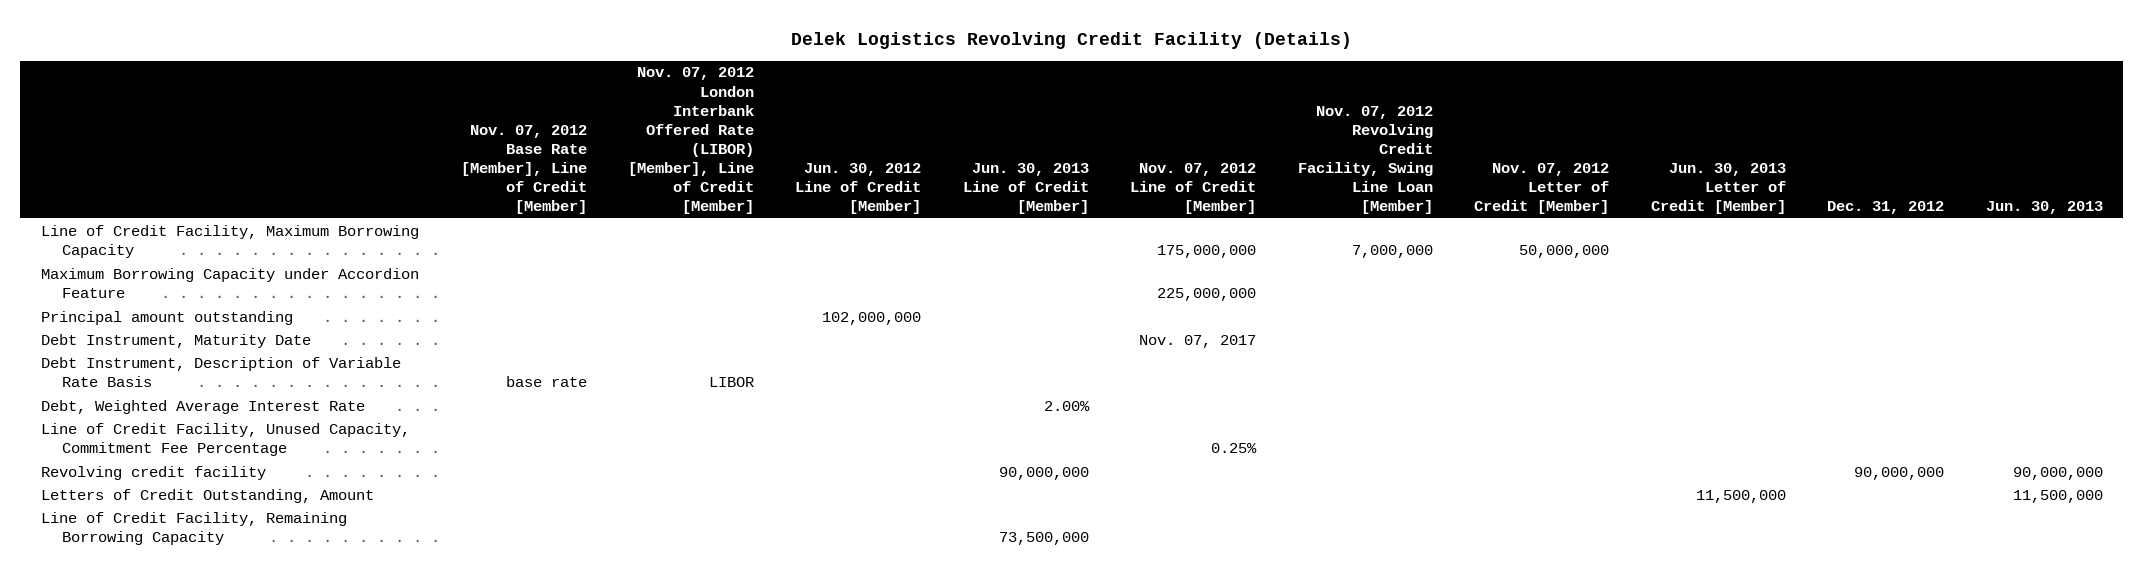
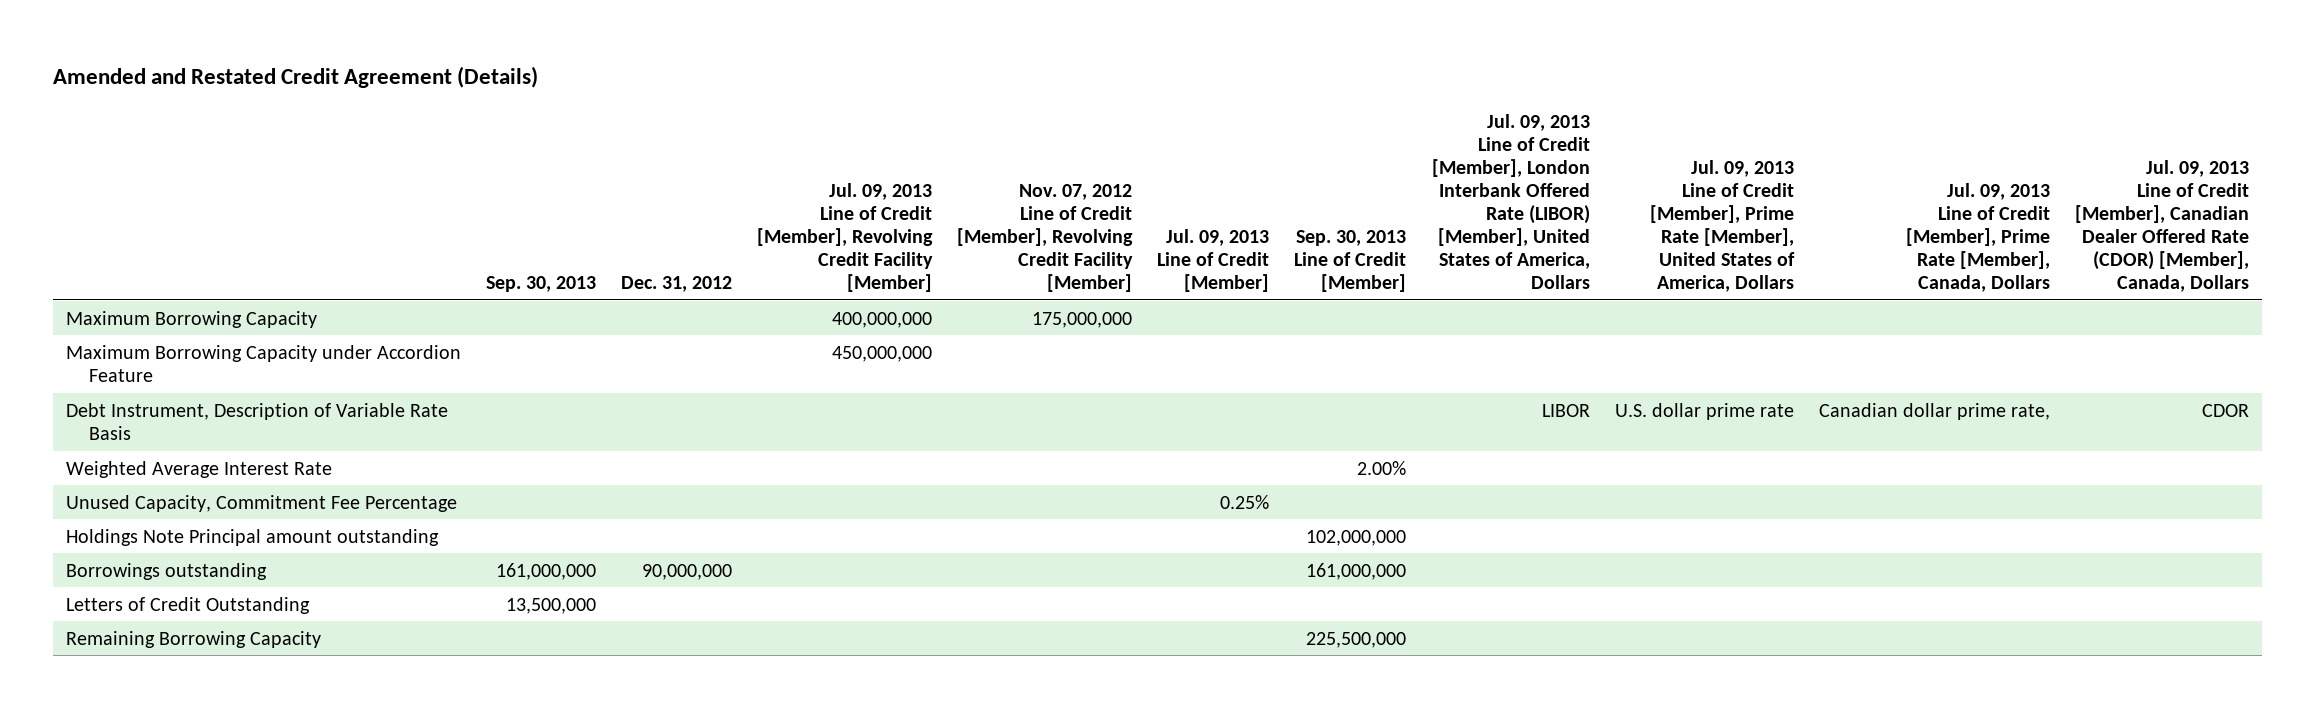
[790,31,1352,49] Delek Logistics Revolving Credit Facility (Details) -> [53,66,539,89] Amended and Restated Credit Agreement (Details)
[460,124,587,215] Nov. 07, 2012 Base Rate [Member], Line of Credit [Member] -> none
[627,67,754,215] Nov. 07, 2012 London Interbank Offered Rate (LIBOR) [Member], Line of Credit [Member] -> none
[795,162,922,215] Jun. 30, 2012 Line of Credit [Member] -> none
[962,162,1089,215] Jun. 30, 2013 Line of Credit [Member] -> none
[1130,162,1257,215] Nov. 07, 2012 Line of Credit [Member] -> none
[1297,105,1433,215] Nov. 07, 2012 Revolving Credit Facility, Swing Line Loan [Member] -> none
[1474,162,1610,215] Nov. 07, 2012 Letter of Credit [Member] -> none
[1650,162,1786,215] Jun. 30, 2013 Letter of Credit [Member] -> none
[1985,201,2103,215] Jun. 30, 2013 -> none
none -> [485,276,596,293] Sep. 30, 2013
none -> [757,182,934,293] Jul. 09, 2013 Line of Credit [Member], Revolving Credit Facility [Member]
none -> [957,183,1134,293] Nov. 07, 2012 Line of Credit [Member], Revolving Credit Facility [Member]
none -> [1157,228,1270,293] Jul. 09, 2013 Line of Credit [Member]
none -> [1294,229,1407,293] Sep. 30, 2013 Line of Credit [Member]
none -> [1431,113,1590,290] Jul. 09, 2013 Line of Credit [Member], London Interbank Offered Rate (LIBOR) [Member], United States of America, Dollars
none -> [1649,159,1795,293] Jul. 09, 2013 Line of Credit [Member], Prime Rate [Member], United States of America, Dollars
none -> [1905,182,2050,293] Jul. 09, 2013 Line of Credit [Member], Prime Rate [Member], Canada, Dollars
none -> [2074,159,2249,293] Jul. 09, 2013 Line of Credit [Member], Canadian Dealer Offered Rate (CDOR) [Member], Canada, Dollars
[41,224,420,259] Line of Credit Facility, Maximum Borrowing Capacity -> [65,310,317,328] Maximum Borrowing Capacity
[41,310,294,325] Principal amount outstanding -> none
[41,333,312,348] Debt Instrument, Maturity Date -> none
[41,399,366,414] Debt, Weighted Average Interest Rate -> [65,460,332,478] Weighted Average Interest Rate
[41,422,411,457] Line of Credit Facility, Unused Capacity, Commitment Fee Percentage -> [65,494,457,512] Unused Capacity, Commitment Fee Percentage
none -> [65,528,439,546] Holdings Note Principal amount outstanding
[41,465,267,480] Revolving credit facility -> [65,562,267,580] Borrowings outstanding
[41,488,375,503] Letters of Credit Outstanding, Amount -> [65,596,310,614] Letters of Credit Outstanding
[41,511,348,546] Line of Credit Facility, Remaining Borrowing Capacity -> [65,630,321,648] Remaining Borrowing Capacity

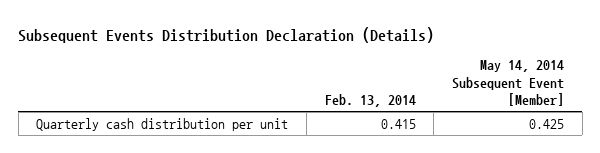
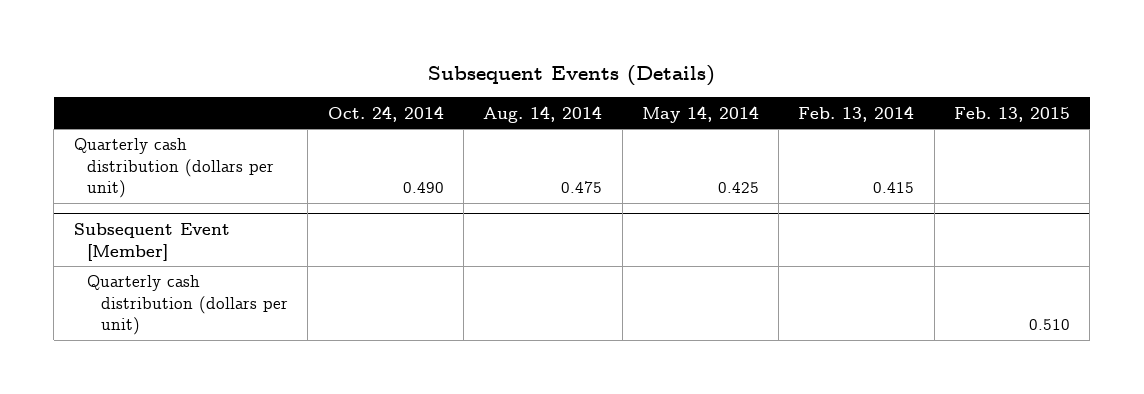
[18,26,435,43] Subsequent Events Distribution Declaration (Details) -> [427,65,715,87] Subsequent Events (Details)
[451,60,564,106] May 14, 2014 Subsequent Event [Member] -> none
none -> [327,105,444,122] Oct. 24, 2014
none -> [483,105,603,123] Aug. 14, 2014
none -> [641,105,759,123] May 14, 2014
none -> [954,106,1071,122] Feb. 13, 2015
[36,118,289,132] Quarterly cash distribution per unit -> [73,138,275,199] Quarterly cash distribution (dollars per unit)
none -> [73,223,230,261] Subsequent Event [Member]
none -> [87,275,289,336] Quarterly cash distribution (dollars per unit)

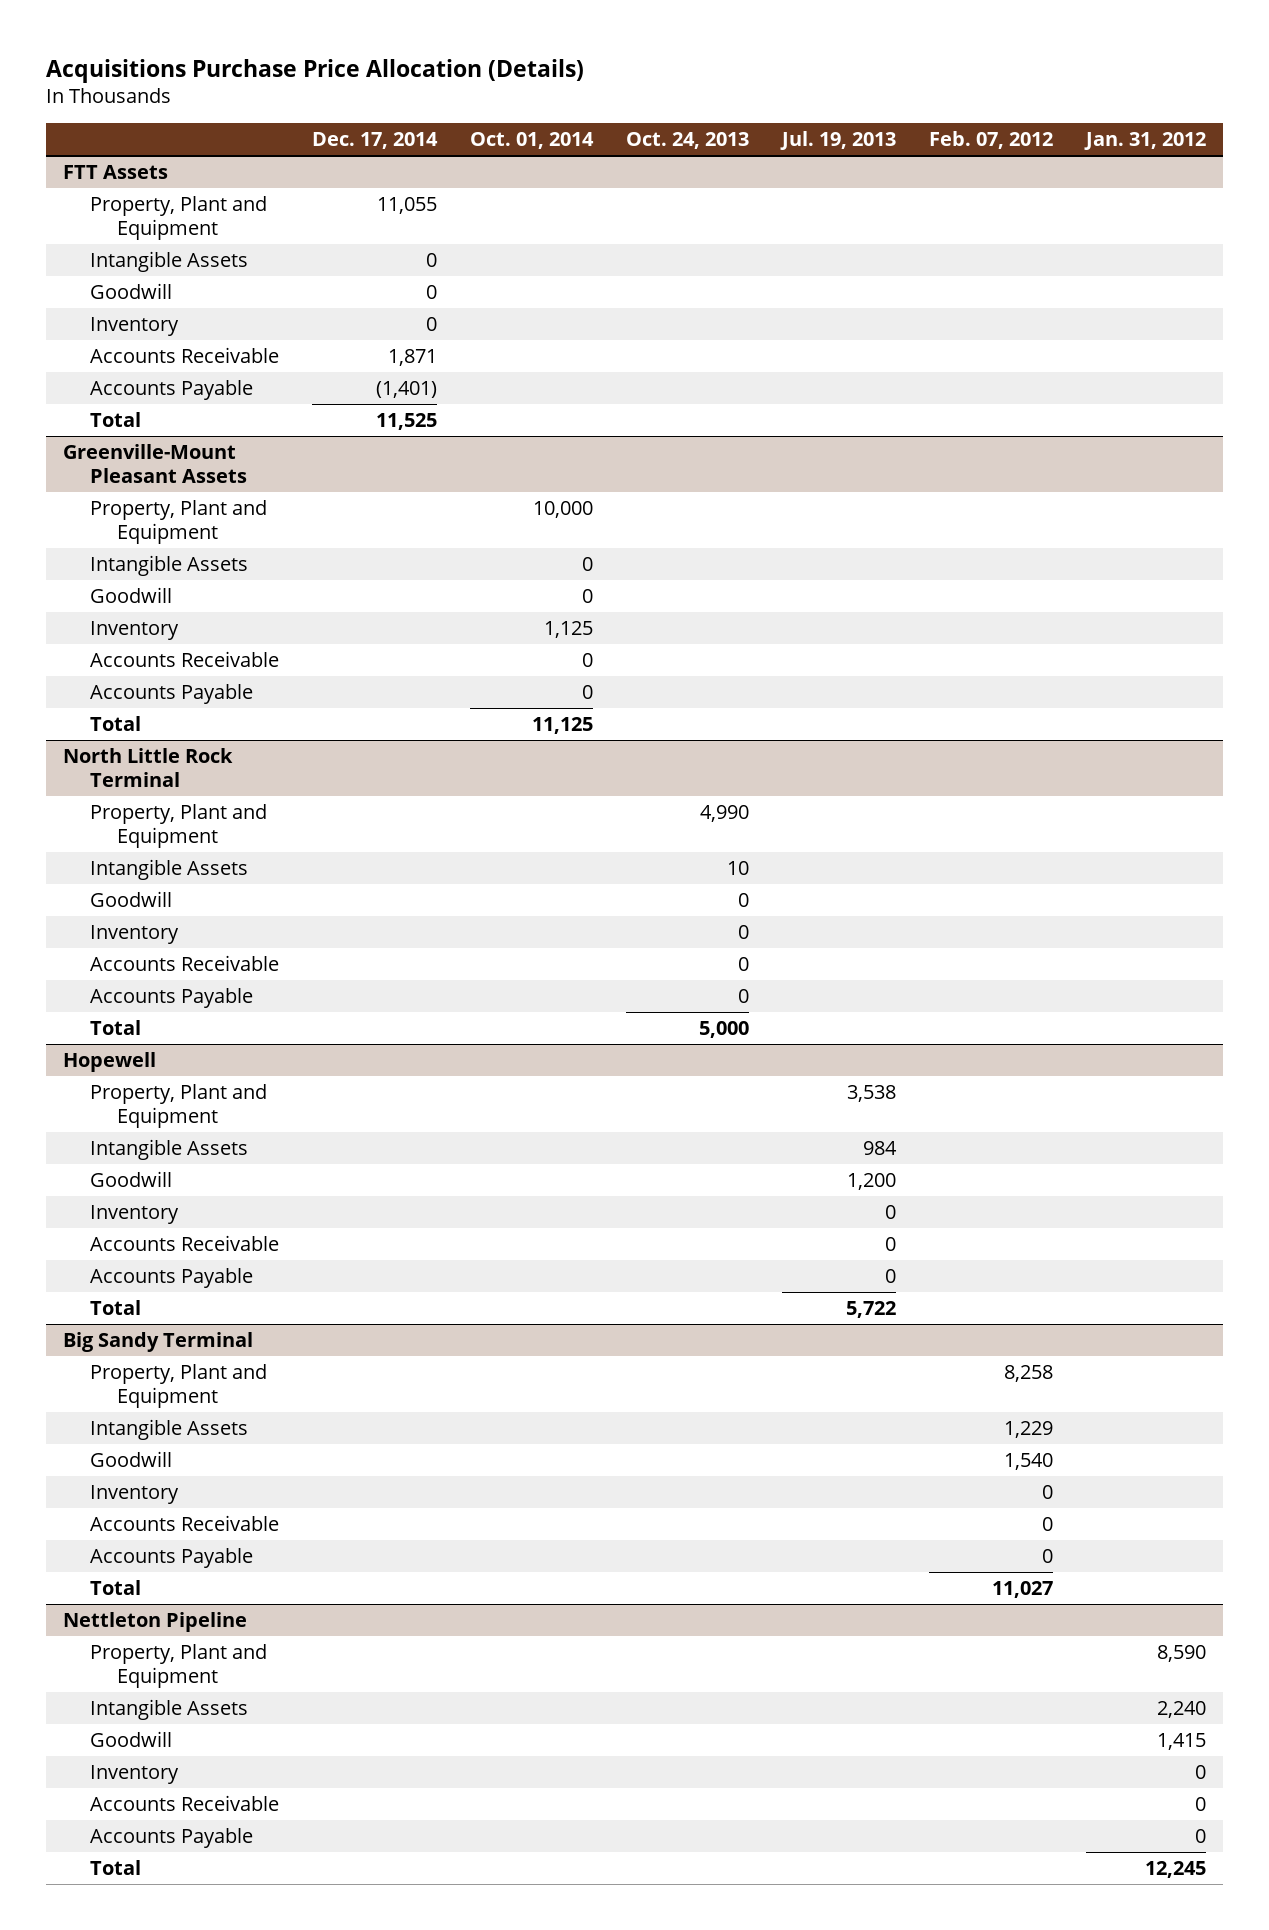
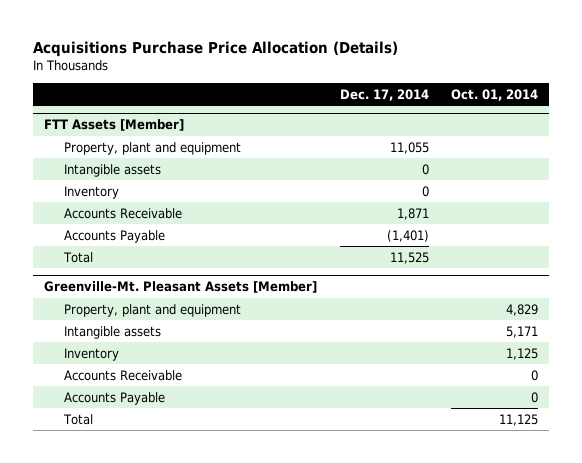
[626,132,750,150] Oct. 24, 2013 -> none
[780,131,897,151] Jul. 19, 2013 -> none
[929,131,1054,150] Feb. 07, 2012 -> none
[1084,132,1207,151] Jan. 31, 2012 -> none
[90,283,173,300] Goodwill -> none
[62,165,168,180] FTT Assets -> [44,119,185,132] FTT Assets [Member]
[90,196,268,241] Property, Plant and Equipment -> [63,141,241,155] Property, plant and equipment
[90,251,249,273] Intangible Assets -> [63,163,161,177] Intangible assets
[90,587,173,604] Goodwill -> none
[62,444,248,484] Greenville-Mount Pleasant Assets -> [44,281,318,294] Greenville-Mt. Pleasant Assets [Member]
[90,500,268,545] Property, Plant and Equipment -> [63,303,241,317] Property, plant and equipment
[533,501,594,519] 10,000 -> [505,303,538,316] 4,829
[90,555,249,577] Intangible Assets -> [63,325,161,339] Intangible assets
[582,557,594,572] 0 -> [505,325,538,338] 5,171
[62,748,233,788] North Little Rock Terminal -> none
[90,804,268,849] Property, Plant and Equipment -> none
[90,859,249,881] Intangible Assets -> none
[90,891,173,908] Goodwill -> none
[90,925,180,945] Inventory -> none
[90,955,280,972] Accounts Receivable -> none
[90,988,254,1009] Accounts Payable -> none
[90,1020,142,1036] Total -> none
[62,1052,156,1073] Hopewell -> none
[90,1084,268,1129] Property, Plant and Equipment -> none
[90,1139,249,1161] Intangible Assets -> none
[90,1171,173,1188] Goodwill -> none
[90,1205,180,1225] Inventory -> none
[90,1235,280,1252] Accounts Receivable -> none
[90,1268,254,1289] Accounts Payable -> none
[90,1300,142,1316] Total -> none
[62,1332,253,1353] Big Sandy Terminal -> none
[90,1364,268,1409] Property, Plant and Equipment -> none
[90,1419,249,1441] Intangible Assets -> none
[90,1451,173,1468] Goodwill -> none
[90,1485,180,1505] Inventory -> none
[90,1515,280,1532] Accounts Receivable -> none
[90,1548,254,1569] Accounts Payable -> none
[90,1580,142,1596] Total -> none
[62,1612,247,1633] Nettleton Pipeline -> none
[90,1644,268,1689] Property, Plant and Equipment -> none
[90,1699,249,1721] Intangible Assets -> none
[90,1731,173,1748] Goodwill -> none
[90,1765,180,1785] Inventory -> none
[90,1795,280,1812] Accounts Receivable -> none
[90,1828,254,1849] Accounts Payable -> none
[90,1860,142,1876] Total -> none

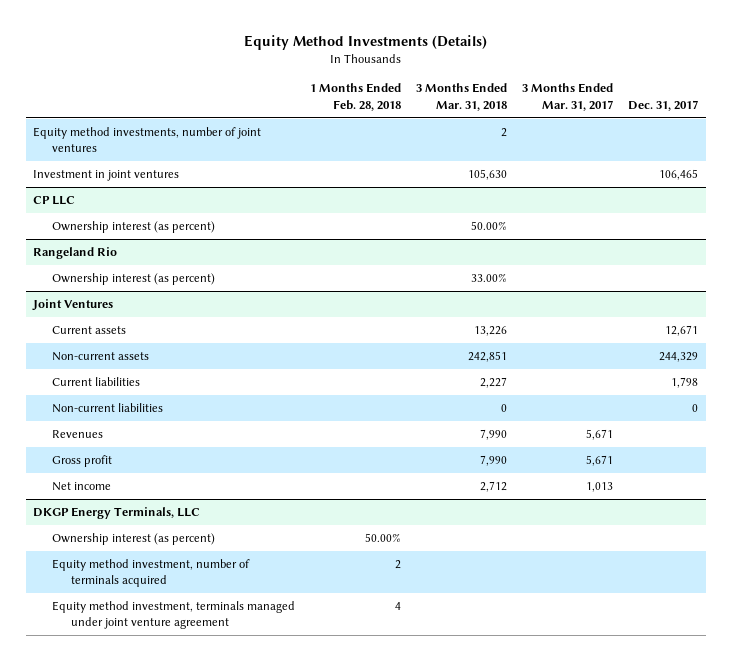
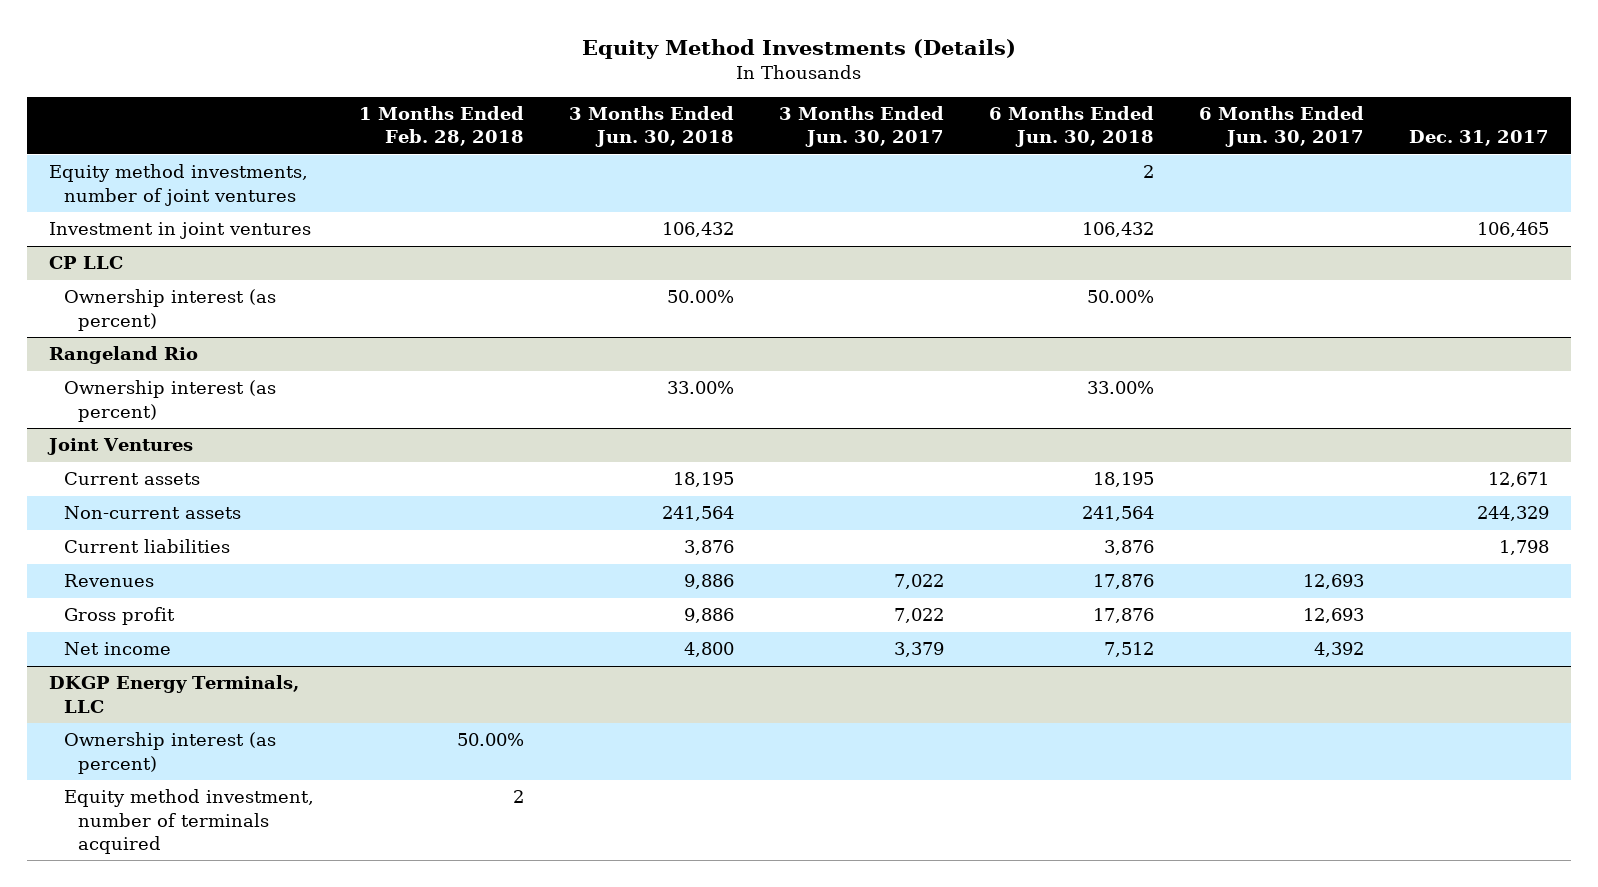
[416,83,508,111] 3 Months Ended Mar. 31, 2018 -> none
[522,83,614,111] 3 Months Ended Mar. 31, 2017 -> none
none -> [568,106,734,148] 3 Months Ended Jun. 30, 2018
none -> [778,106,944,148] 3 Months Ended Jun. 30, 2017
none -> [988,106,1154,148] 6 Months Ended Jun. 30, 2018
none -> [1198,106,1364,148] 6 Months Ended Jun. 30, 2017
[52,403,164,414] Non-current liabilities -> none
[52,601,296,630] Equity method investment, terminals managed under joint venture agreement -> none

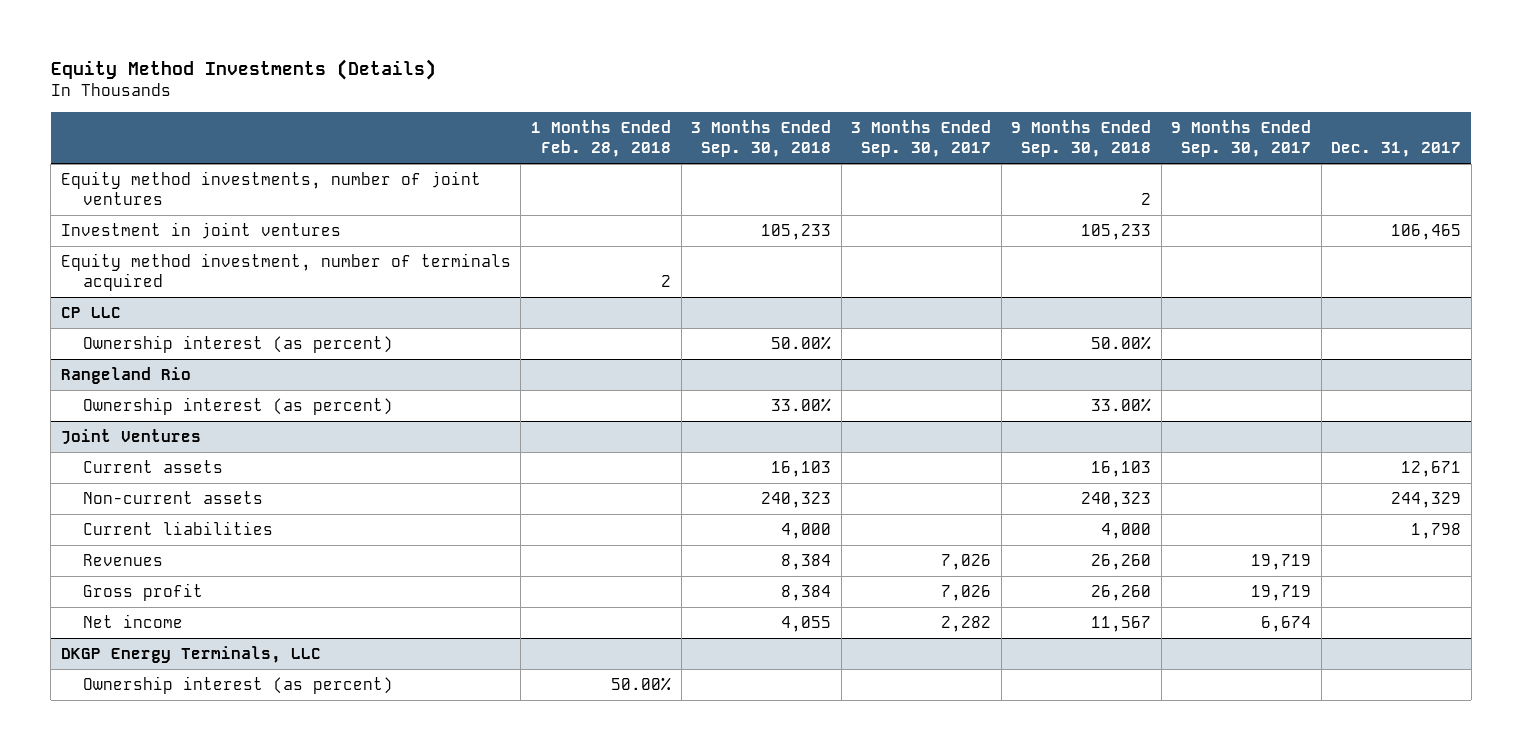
[568,106,734,148] 3 Months Ended Jun. 30, 2018 -> none
[778,106,944,148] 3 Months Ended Jun. 30, 2017 -> none
[988,106,1154,148] 6 Months Ended Jun. 30, 2018 -> none
[1198,106,1364,148] 6 Months Ended Jun. 30, 2017 -> none
none -> [691,119,832,158] 3 Months Ended Sep. 30, 2018
none -> [851,119,992,158] 3 Months Ended Sep. 30, 2017
none -> [1011,119,1152,158] 9 Months Ended Sep. 30, 2018
none -> [1171,119,1312,158] 9 Months Ended Sep. 30, 2017
none -> [60,253,511,292] Equity method investment, number of terminals acquired
[63,789,314,854] Equity method investment, number of terminals acquired -> none

